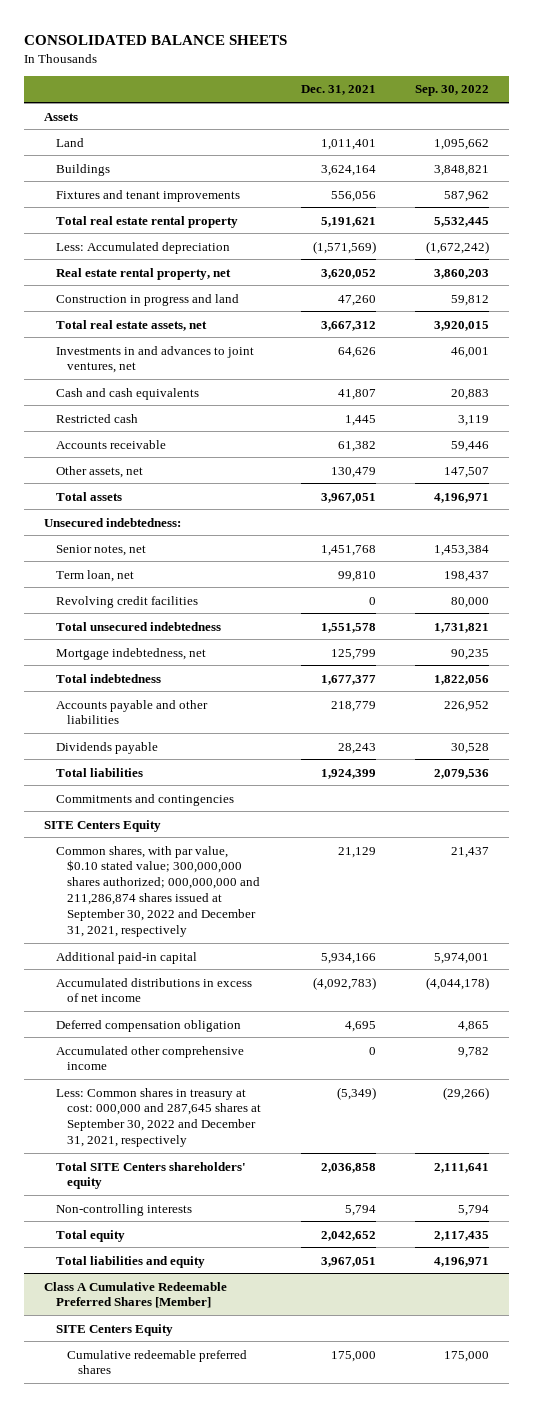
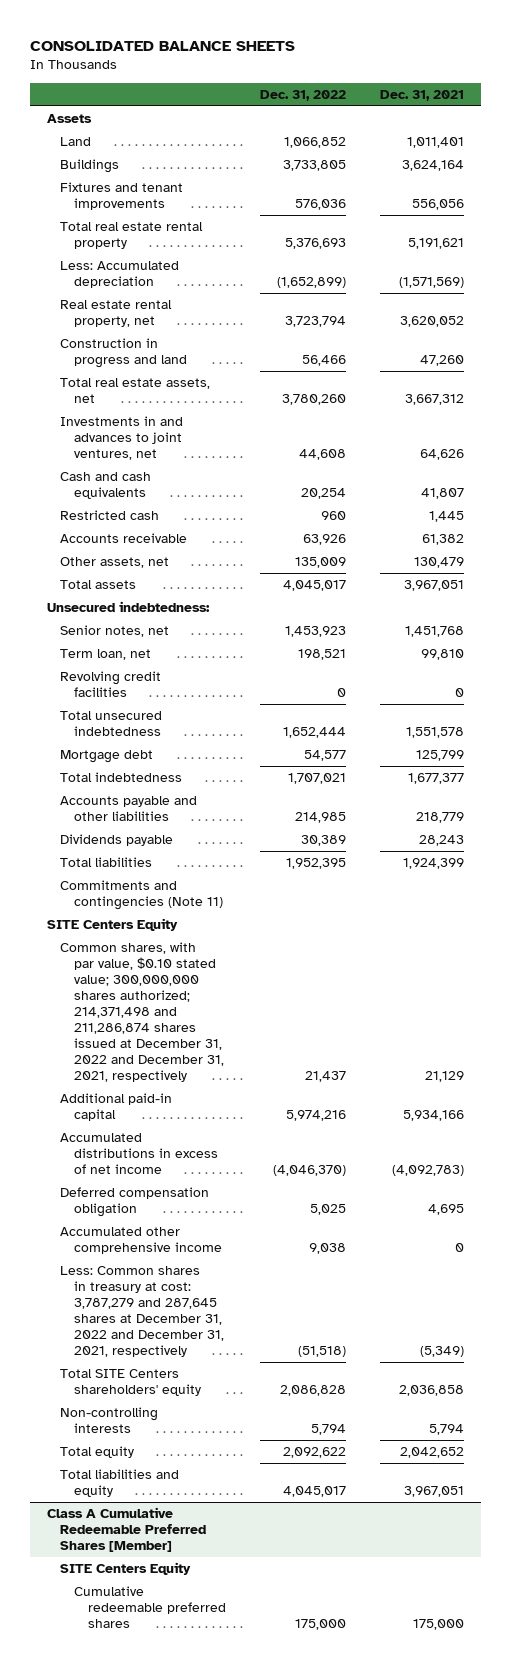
[415,85,490,97] Sep. 30, 2022 -> none
none -> [259,89,346,101] Dec. 31, 2022
[55,647,206,660] Mortgage indebtedness, net -> [60,750,154,764] Mortgage debt
[55,793,234,806] Commitments and contingencies -> [60,880,224,911] Commitments and contingencies (Note 11)
[55,845,260,938] Common shares, with par value, $0.10 stated value; 300,000,000 shares authorized; 000,000,000 and 211,286,874 shares issued at September 30, 2022 and December 31, 2021, respectively -> [60,942,225,1082] Common shares, with par value, $0.10 stated value; 300,000,000 shares authorized; 214,371,498 and 211,286,874 shares issued at December 31, 2022 and December 31, 2021, respectively
[55,1087,261,1148] Less: Common shares in treasury at cost: 000,000 and 287,645 shares at September 30, 2022 and December 31, 2021, respectively -> [60,1266,225,1357] Less: Common shares in treasury at cost: 3,787,279 and 287,645 shares at December 31, 2022 and December 31, 2021, respectively

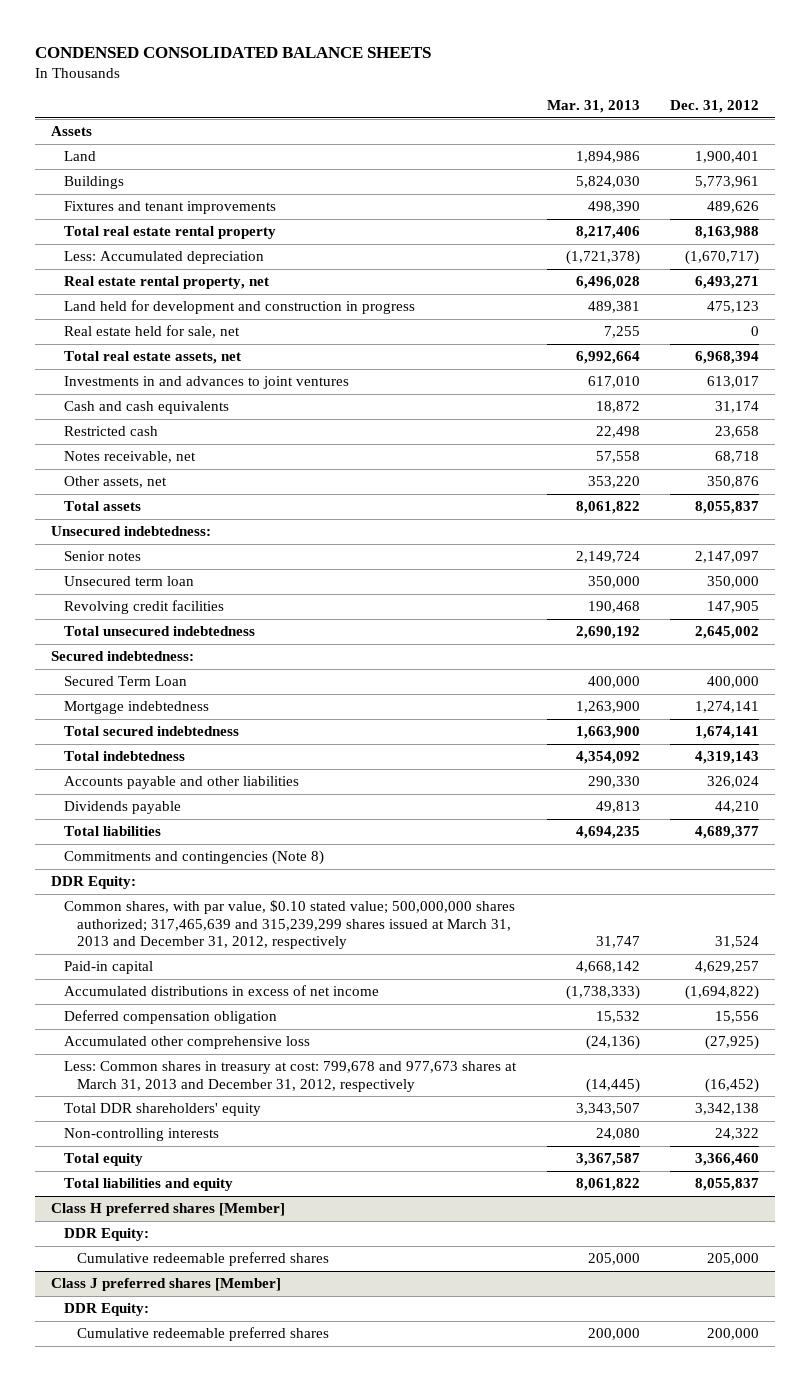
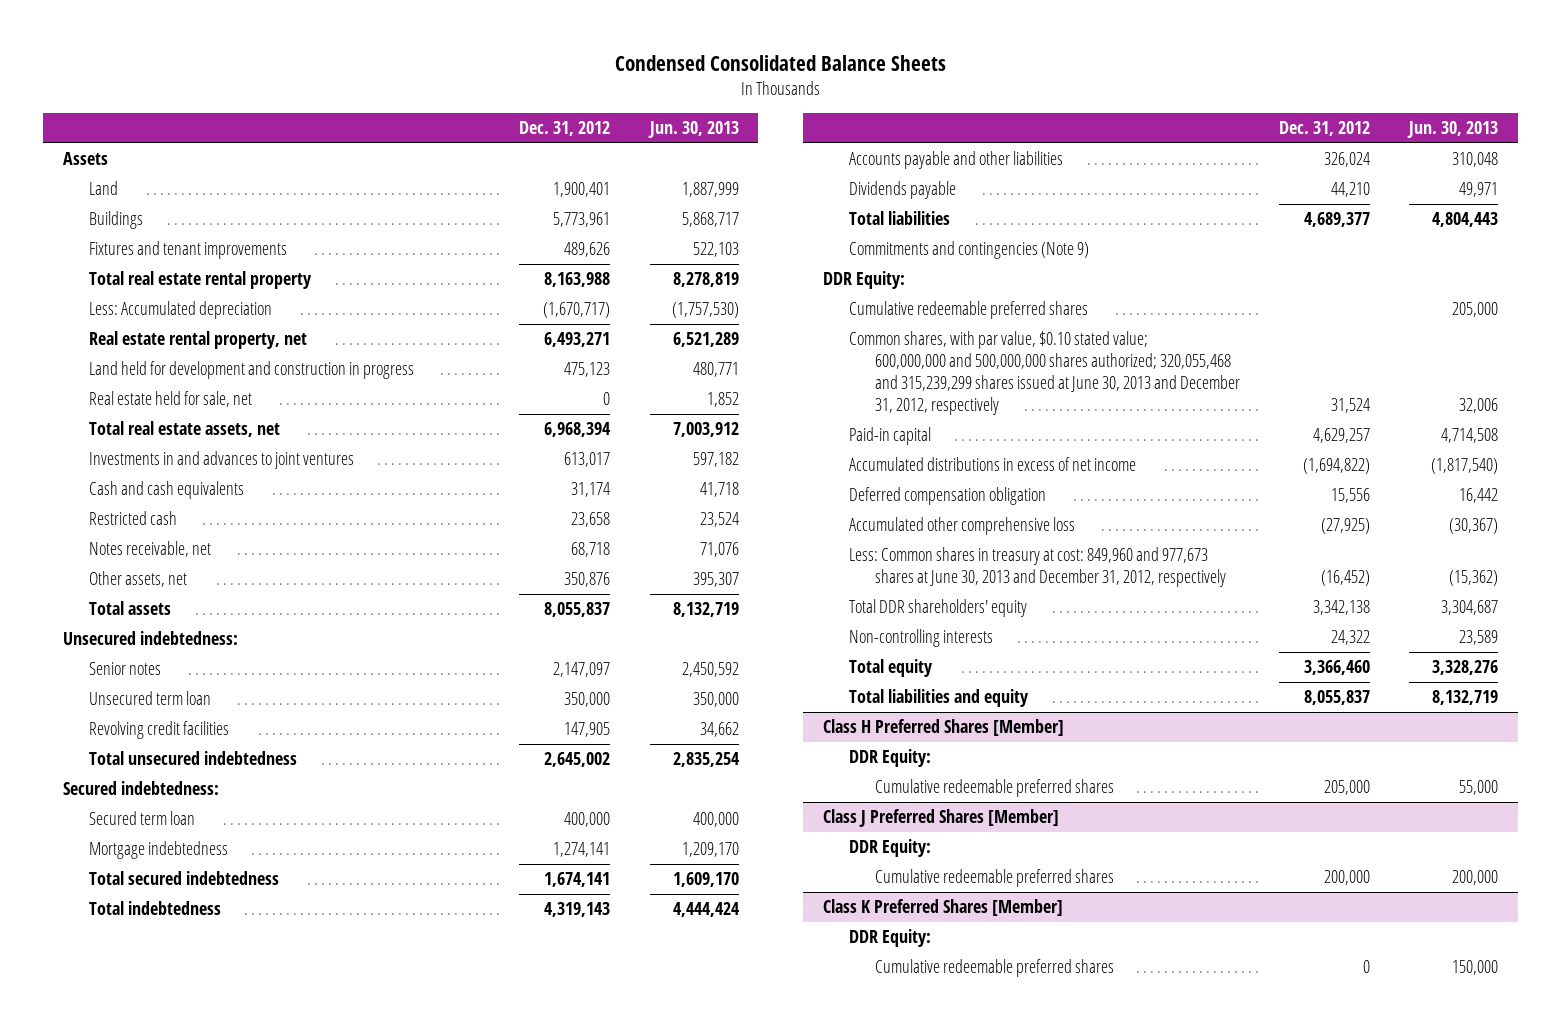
[35,47,432,59] CONDENSED CONSOLIDATED BALANCE SHEETS -> [614,54,946,71] Condensed Consolidated Balance Sheets
[546,100,640,114] Mar. 31, 2013 -> none
none -> [647,121,739,139] Jun. 30, 2013
[63,676,187,687] Secured Term Loan -> [88,811,195,826] Secured term loan
[63,850,324,866] Commitments and contingencies (Note 8) -> [848,241,1089,260] Commitments and contingencies (Note 9)
none -> [848,301,1088,320] Cumulative redeemable preferred shares
[63,900,515,950] Common shares, with par value, $0.10 stated value; 500,000,000 shares authorized; 317,465,639 and 315,239,299 shares issued at March 31, 2013 and December 31, 2012, respectively -> [848,331,1240,416] Common shares, with par value, $0.10 stated value; 600,000,000 and 500,000,000 shares authorized; 320,055,468 and 315,239,299 shares issued at June 30, 2013 and December 31, 2012, respectively
[63,1061,517,1092] Less: Common shares in treasury at cost: 799,678 and 977,673 shares at March 31, 2013 and December 31, 2012, respectively -> [848,547,1226,588] Less: Common shares in treasury at cost: 849,960 and 977,673 shares at June 30, 2013 and December 31, 2012, respectively
[50,1203,285,1217] Class H preferred shares [Member] -> [822,719,1064,737] Class H Preferred Shares [Member]
[50,1278,281,1292] Class J preferred shares [Member] -> [822,809,1059,828] Class J Preferred Shares [Member]
none -> [822,899,1063,917] Class K Preferred Shares [Member]
none -> [848,929,931,948] DDR Equity:
none -> [874,959,1114,978] Cumulative redeemable preferred shares

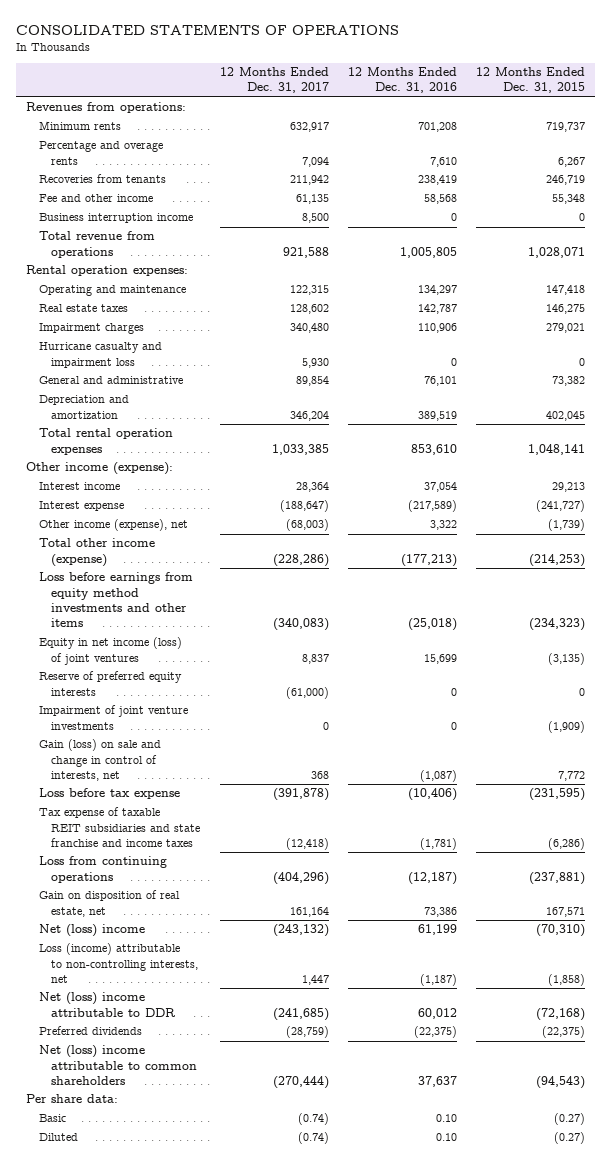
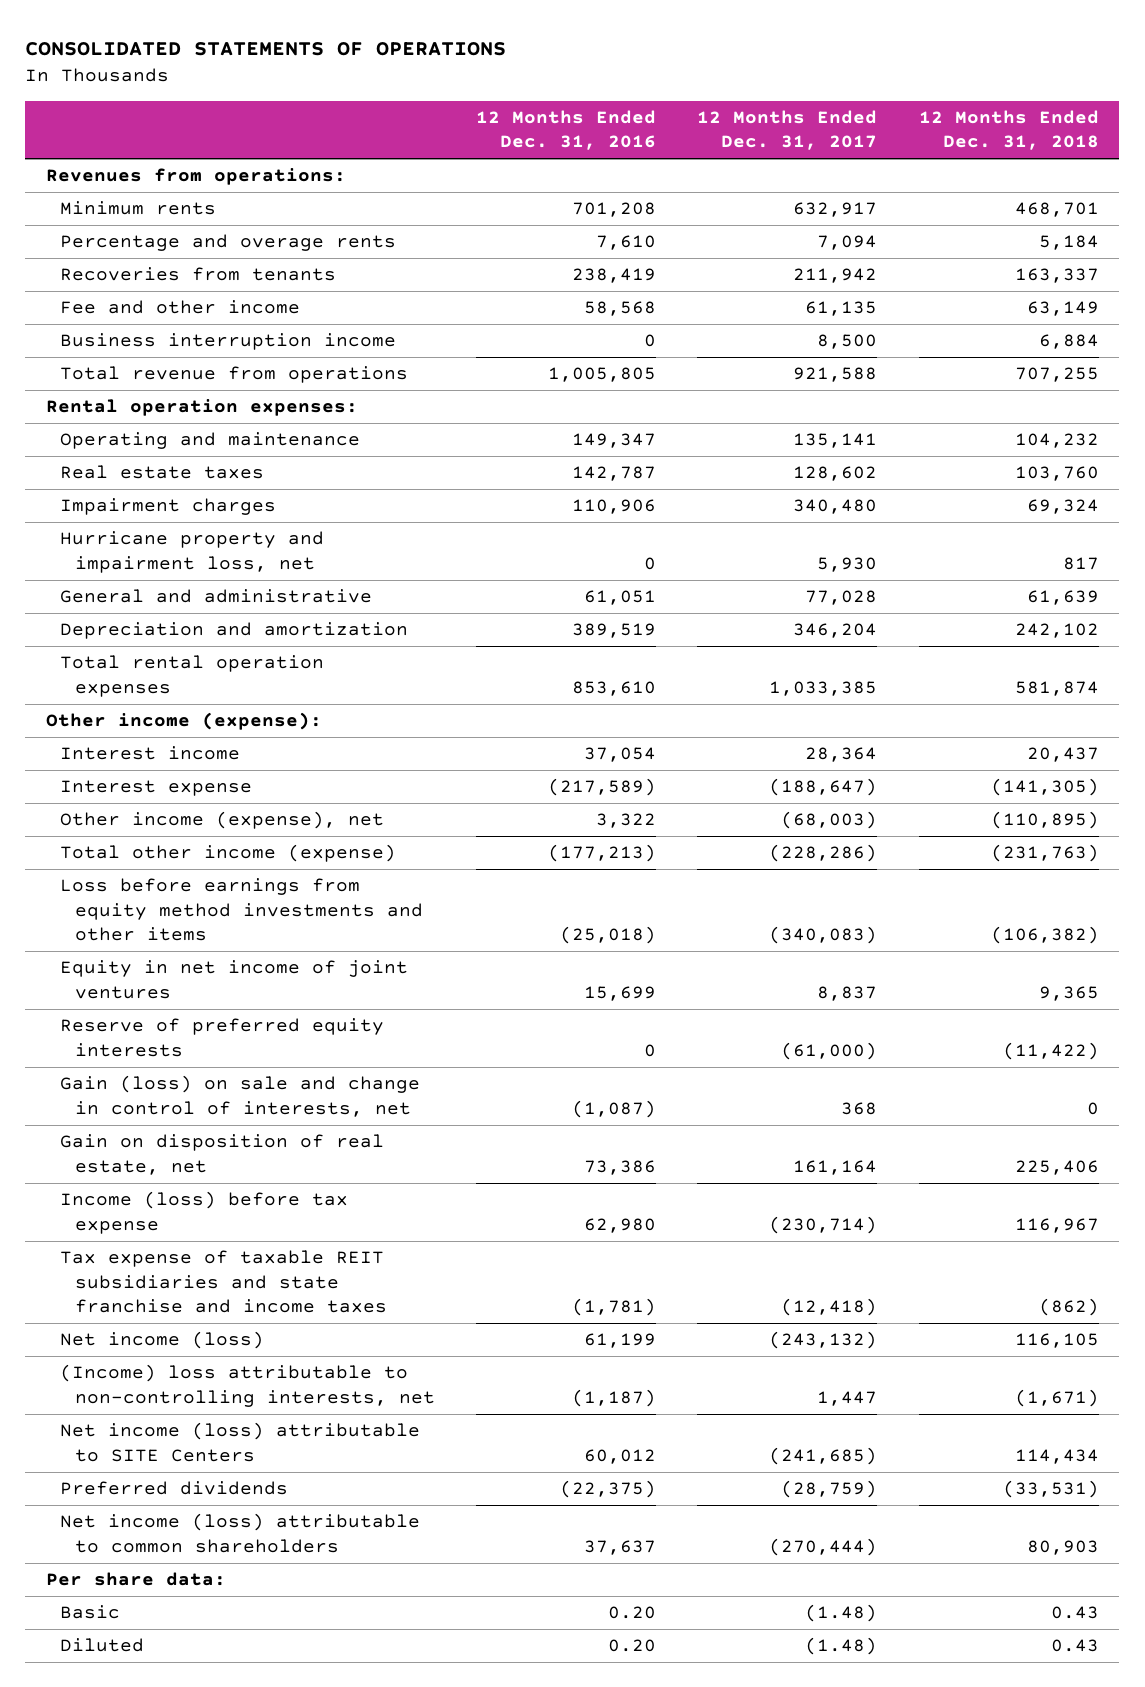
[476,67,586,94] 12 Months Ended Dec. 31, 2015 -> none
none -> [918,109,1099,151] 12 Months Ended Dec. 31, 2018
[289,285,329,296] 122,315 -> [793,433,878,449] 135,141
[417,285,457,296] 134,297 -> [572,433,657,449] 149,347
[38,342,162,368] Hurricane casualty and impairment loss -> [60,531,325,573] Hurricane property and impairment loss, net
[295,376,329,387] 89,854 -> [805,590,878,606] 77,028
[423,376,457,387] 76,101 -> [584,590,657,606] 61,051
[38,637,182,665] Equity in net income (loss) of joint ventures -> [60,960,409,999] Equity in net income of joint ventures
[38,705,188,730] Impairment of joint venture investments -> none
[38,788,180,800] Loss before tax expense -> none
[38,856,167,883] Loss from continuing operations -> none
none -> [60,1191,349,1234] Income (loss) before tax expense
[38,807,201,848] Tax expense of taxable REIT subsidiaries and state franchise and income taxes -> [60,1250,388,1314] Tax expense of taxable REIT subsidiaries and state franchise and income taxes
[38,924,145,938] Net (loss) income -> [60,1331,265,1350] Net income (loss)
[38,943,199,984] Loss (income) attributable to non-controlling interests, net -> [60,1364,436,1407] (Income) loss attributable to non-controlling interests, net
[38,992,177,1017] Net (loss) income attributable to DDR -> [60,1422,421,1462] Net income (loss) attributable to SITE Centers
[38,1045,198,1086] Net (loss) income attributable to common shareholders -> [60,1513,421,1553] Net income (loss) attributable to common shareholders
[297,1113,329,1126] (0.74) -> [805,1604,878,1623] (1.48)
[435,1114,457,1123] 0.10 -> [608,1606,657,1620] 0.20
[297,1132,329,1145] (0.74) -> [805,1637,878,1656] (1.48)
[435,1133,457,1142] 0.10 -> [608,1639,657,1653] 0.20

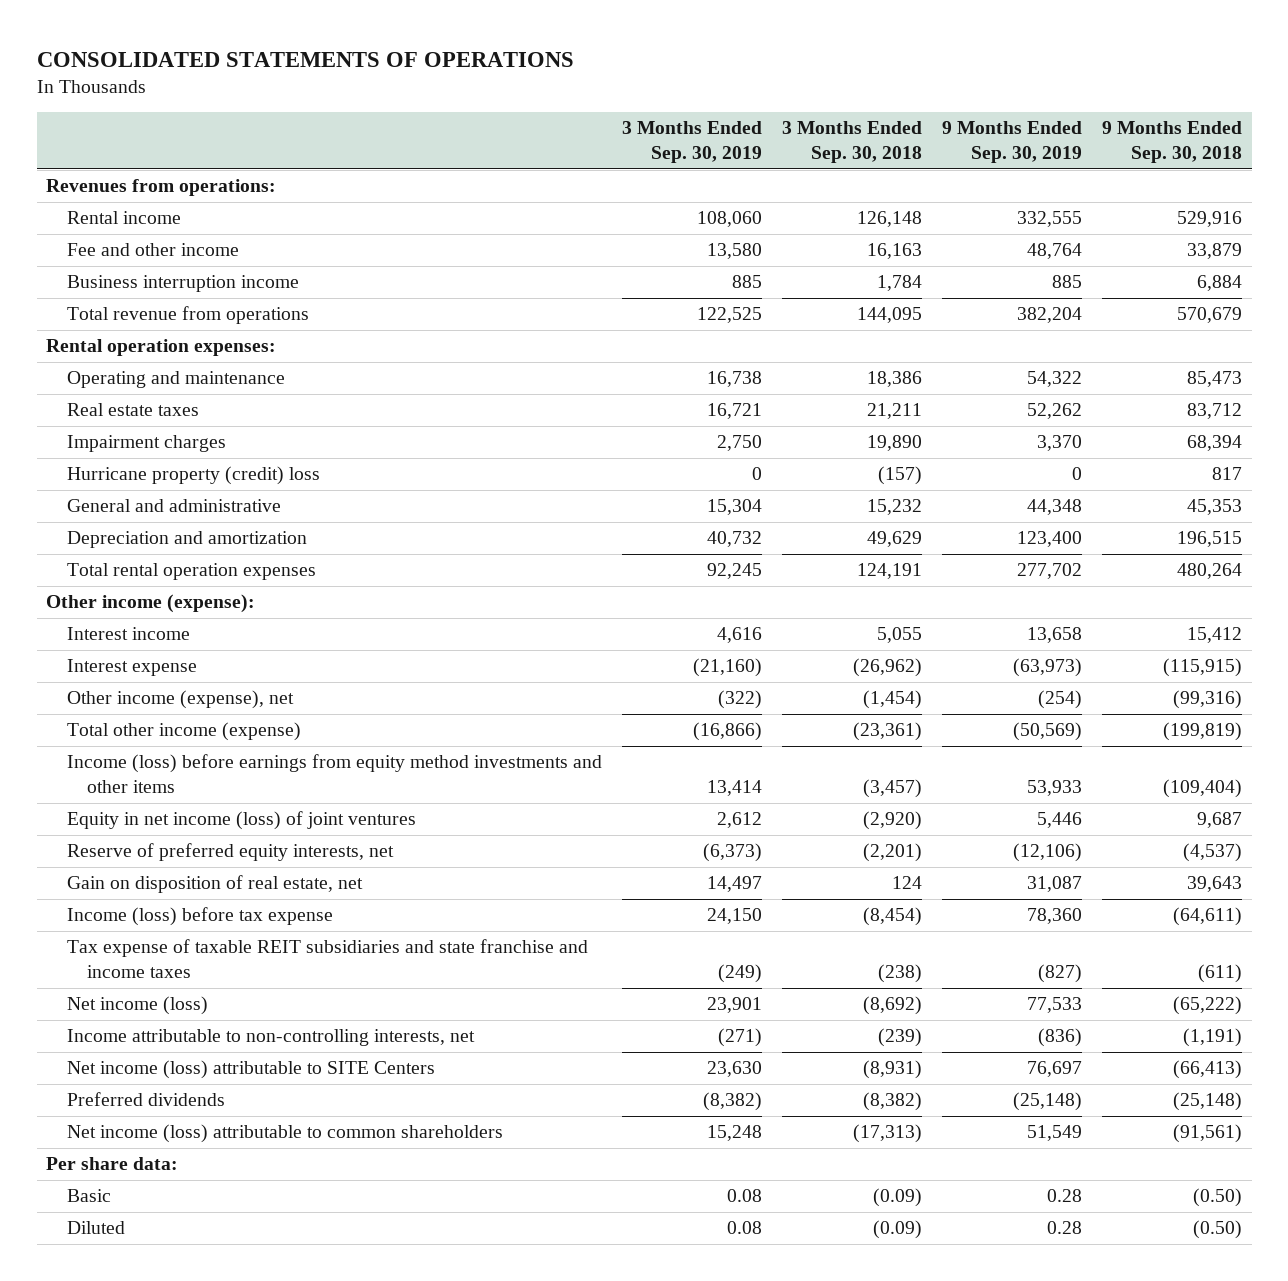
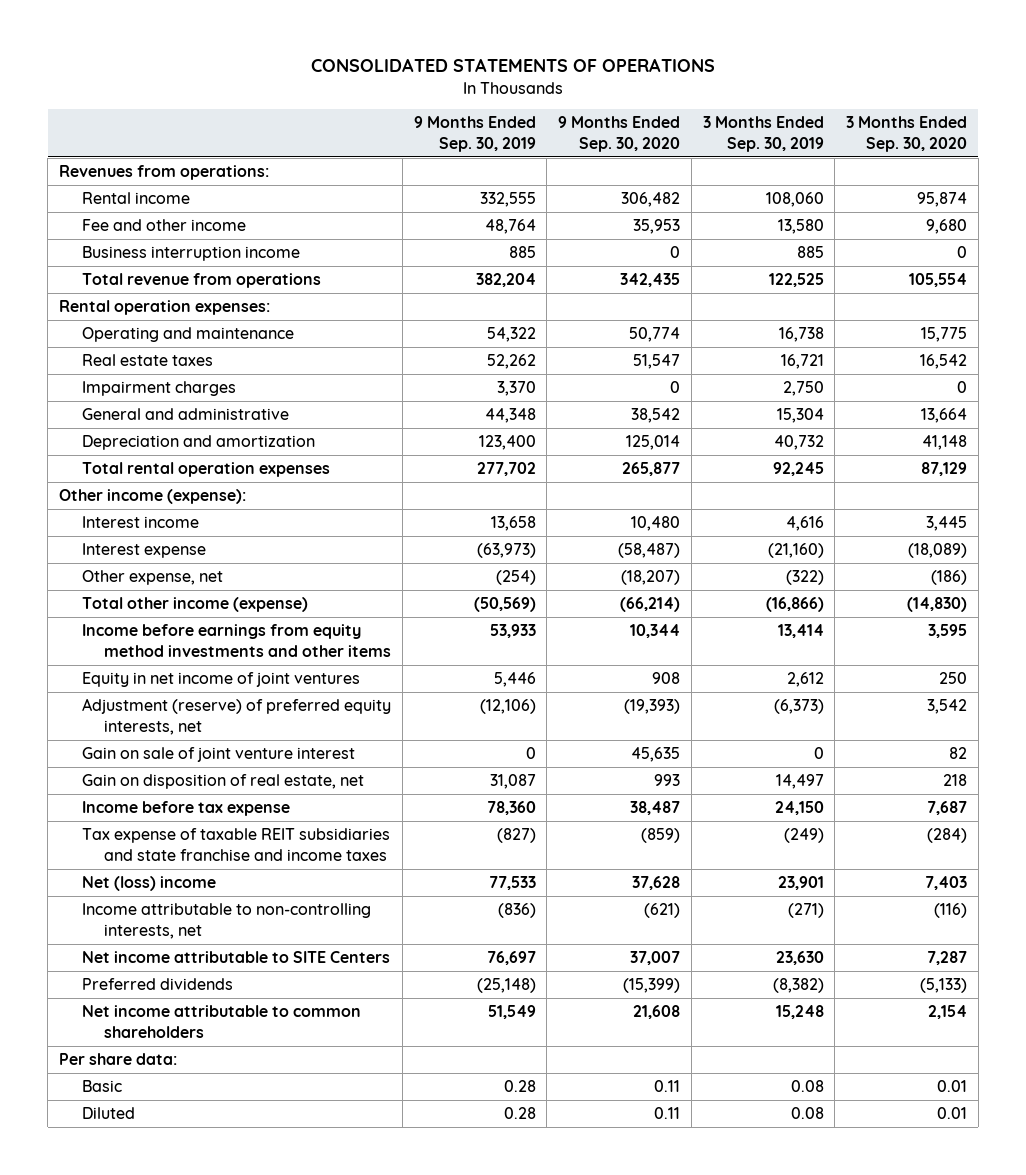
[781,121,922,164] 3 Months Ended Sep. 30, 2018 -> none
[1101,121,1242,164] 9 Months Ended Sep. 30, 2018 -> none
none -> [558,116,681,152] 9 Months Ended Sep. 30, 2020
none -> [846,116,968,152] 3 Months Ended Sep. 30, 2020
[66,466,320,486] Hurricane property (credit) loss -> none
[66,690,294,710] Other income (expense), net -> [81,570,223,586] Other expense, net
[66,754,602,794] Income (loss) before earnings from equity method investments and other items -> [81,624,392,657] Income before earnings from equity method investments and other items
[66,811,416,831] Equity in net income (loss) of joint ventures -> [81,672,360,688] Equity in net income of joint ventures
[66,843,394,862] Reserve of preferred equity interests, net -> [81,698,391,735] Adjustment (reserve) of preferred equity interests, net
none -> [81,747,355,763] Gain on sale of joint venture interest
[66,907,333,927] Income (loss) before tax expense -> [81,801,290,817] Income before tax expense
[66,996,208,1016] Net income (loss) -> [81,876,216,892] Net (loss) income
[66,1060,435,1080] Net income (loss) attributable to SITE Centers -> [81,951,390,964] Net income attributable to SITE Centers
[66,1124,503,1144] Net income (loss) attributable to common shareholders -> [81,1005,361,1038] Net income attributable to common shareholders

